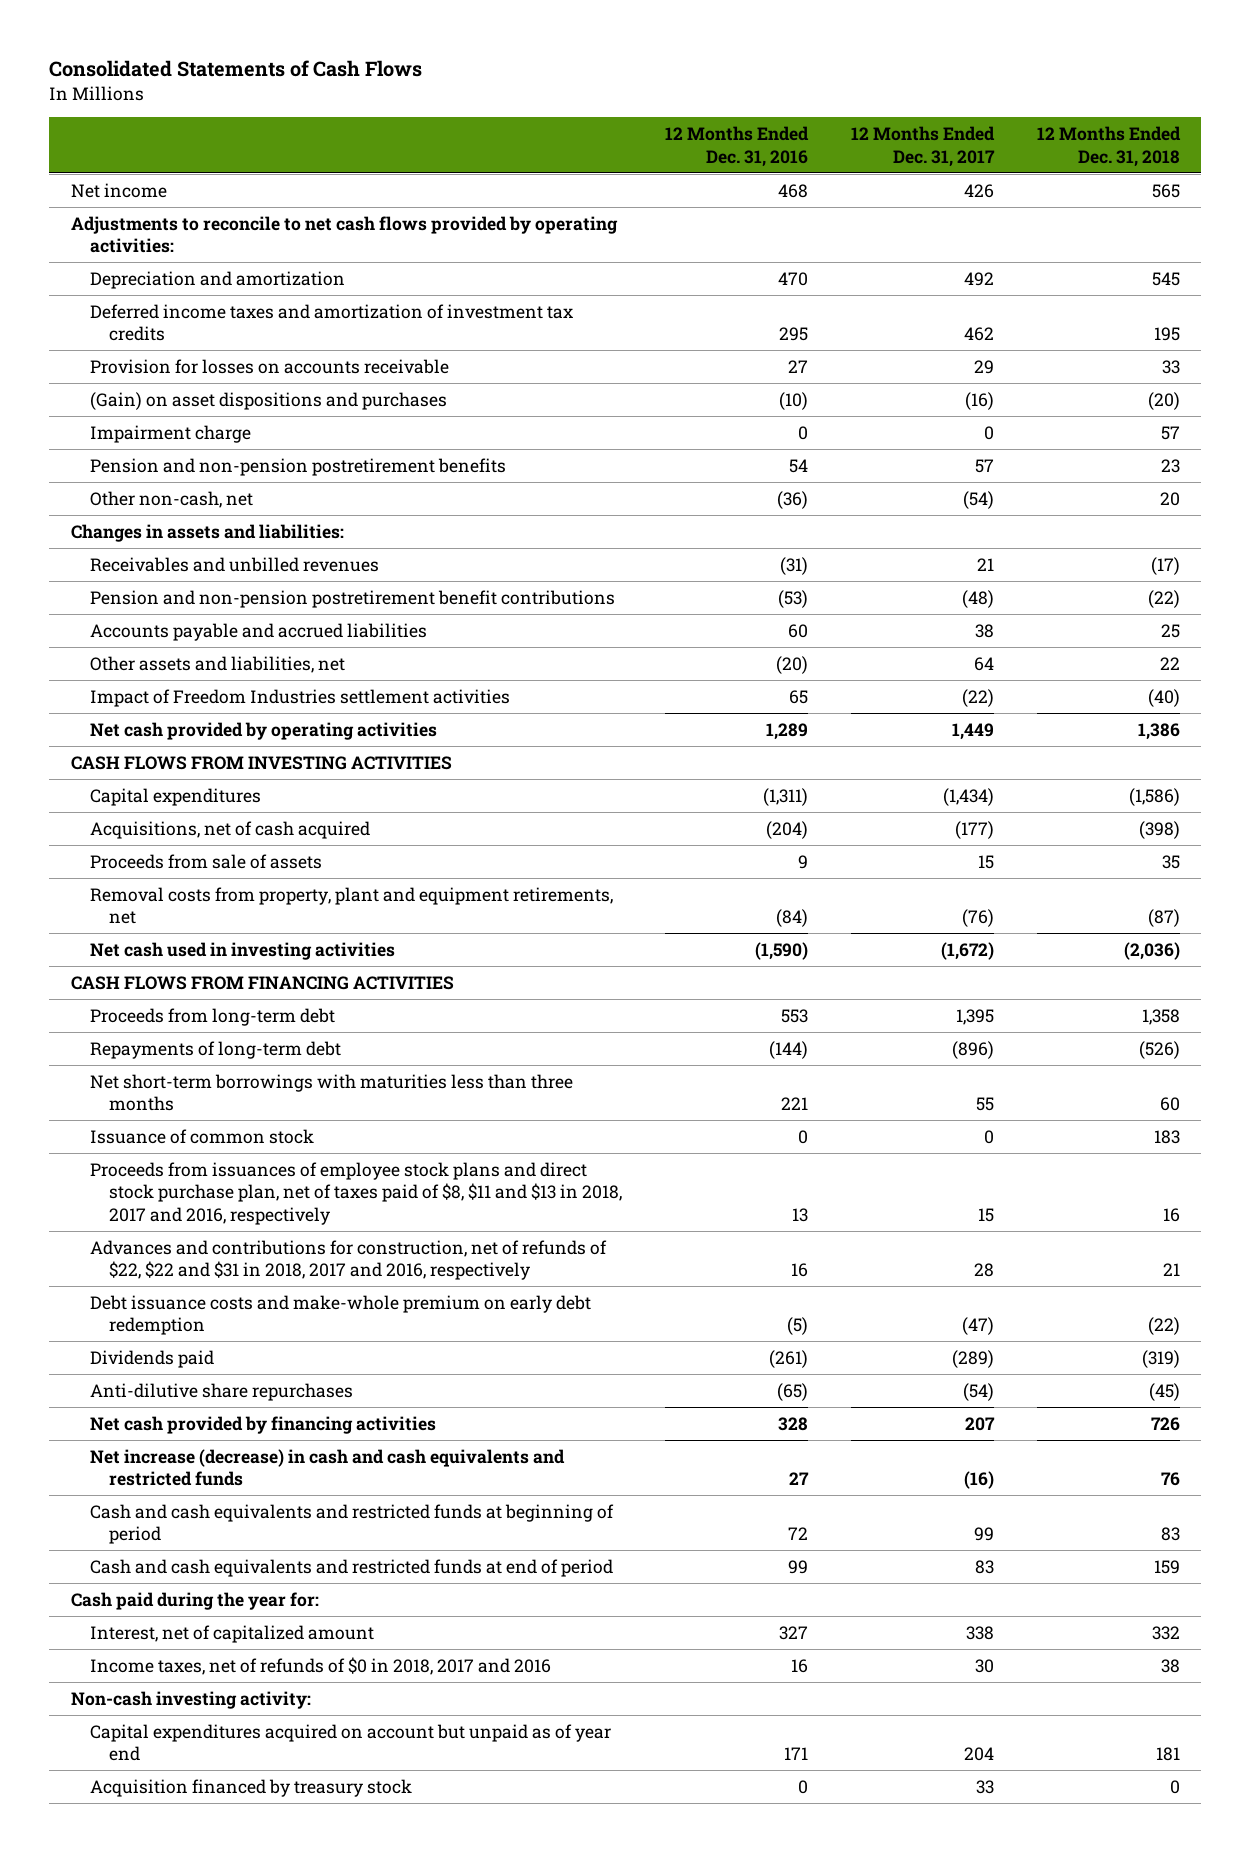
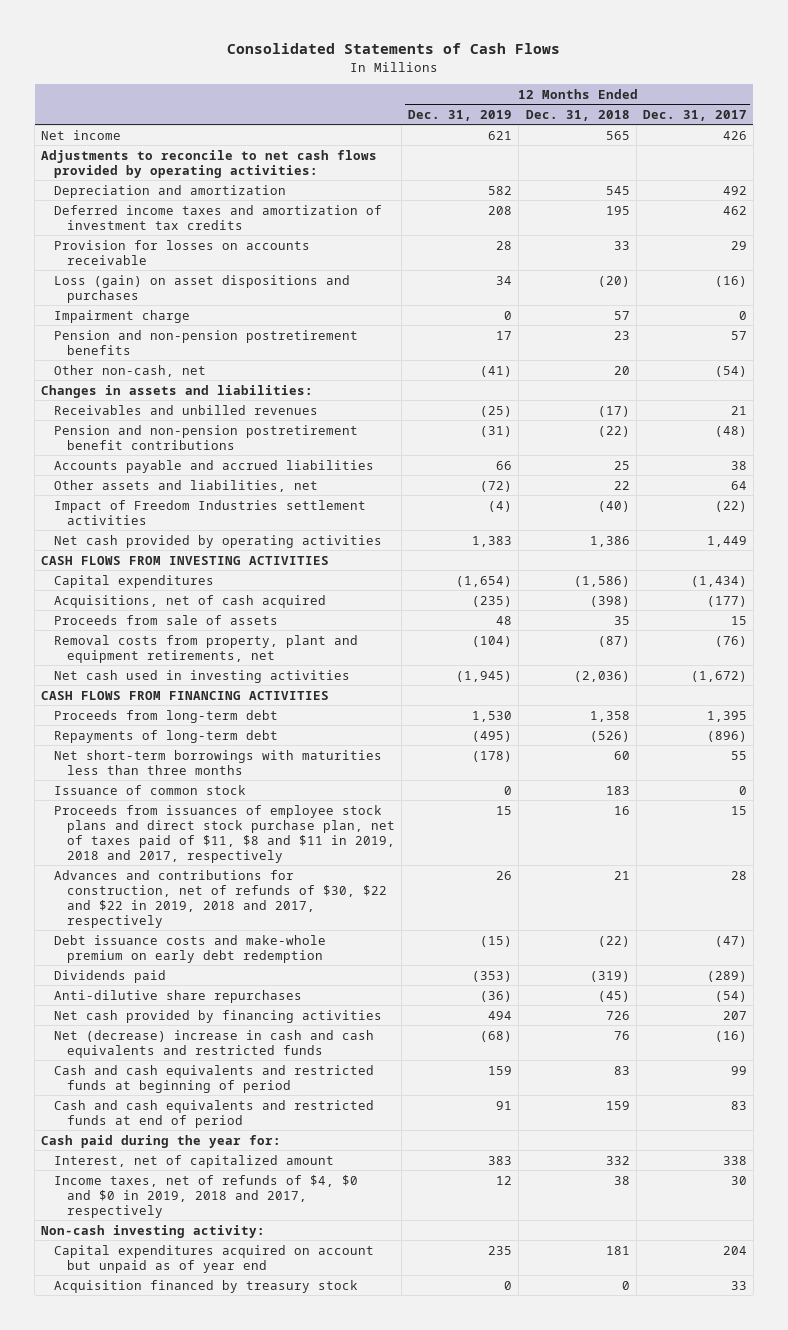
[664,126,809,167] 12 Months Ended Dec. 31, 2016 -> none
none -> [408,109,513,121] Dec. 31, 2019
[89,391,447,410] (Gain) on asset dispositions and purchases -> [54,274,351,303] Loss (gain) on asset dispositions and purchases
[89,1161,622,1225] Proceeds from issuances of employee stock plans and direct stock purchase plan, net of taxes paid of $8, $11 and $13 in 2018, 2017 and 2016, respectively -> [54,804,396,863] Proceeds from issuances of employee stock plans and direct stock purchase plan, net of taxes paid of $11, $8 and $11 in 2019, 2018 and 2017, respectively
[89,1239,607,1281] Advances and contributions for construction, net of refunds of $22, $22 and $31 in 2018, 2017 and 2016, respectively -> [54,869,388,928] Advances and contributions for construction, net of refunds of $30, $22 and $22 in 2019, 2018 and 2017, respectively
[89,1448,565,1487] Net increase (decrease) in cash and cash equivalents and restricted funds -> [54,1029,375,1058] Net (decrease) increase in cash and cash equivalents and restricted funds
[89,1656,551,1675] Income taxes, net of refunds of $0 in 2018, 2017 and 2016 -> [54,1174,359,1218] Income taxes, net of refunds of $4, $0 and $0 in 2019, 2018 and 2017, respectively

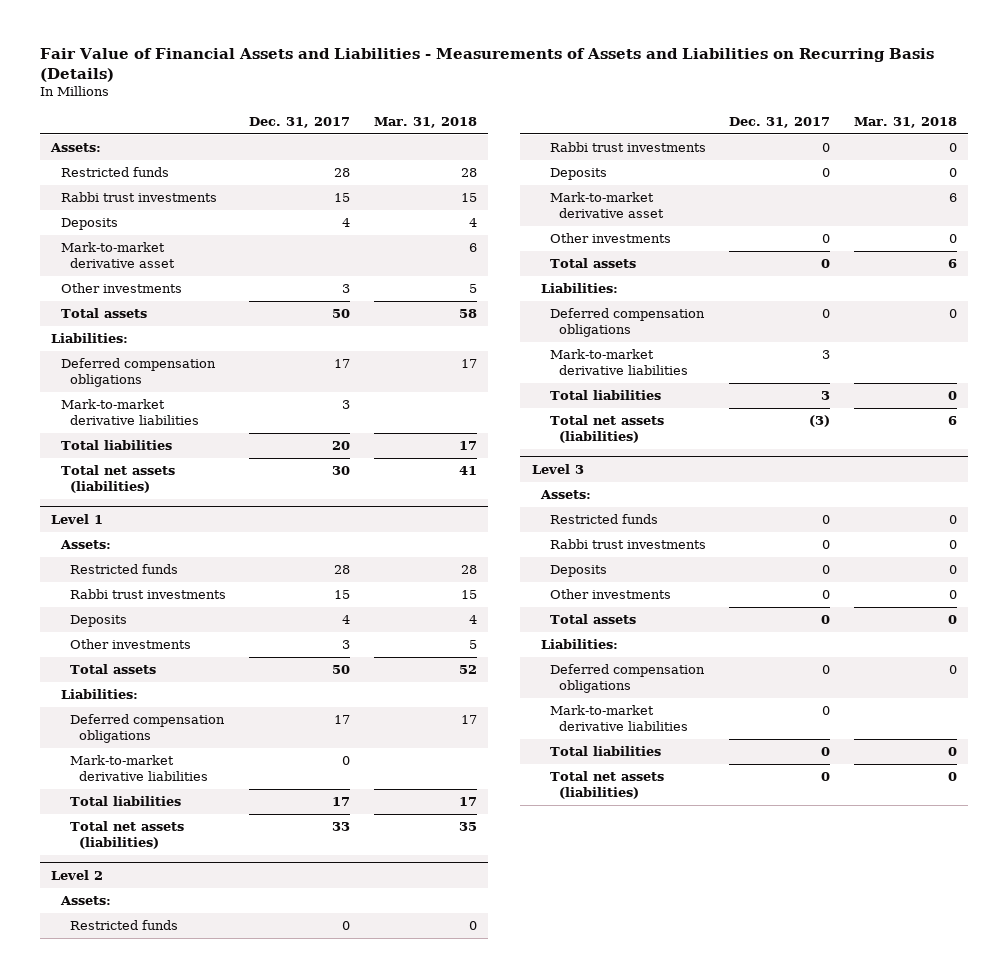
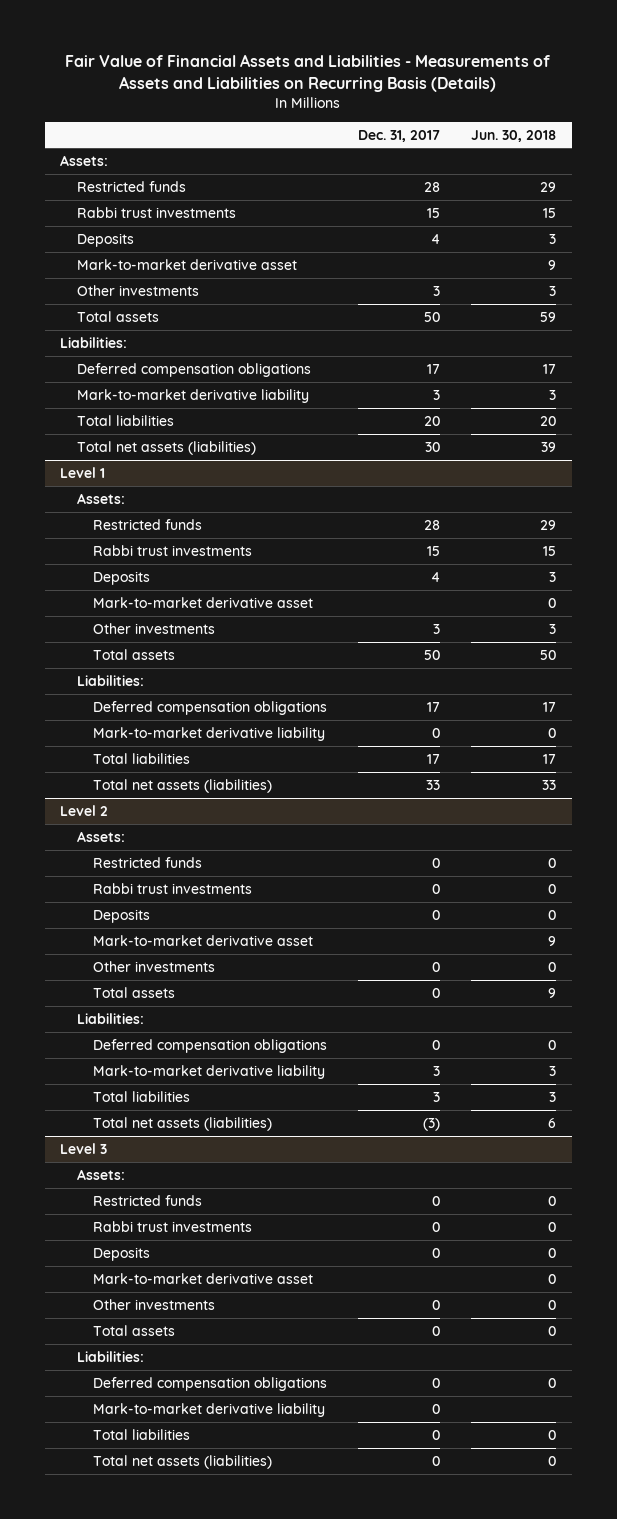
[373,116,477,128] Mar. 31, 2018 -> none
none -> [471,129,557,142] Jun. 30, 2018
[60,399,199,425] Mark-to-market derivative liabilities -> [76,388,309,403] Mark-to-market derivative liability
none -> [92,596,313,608] Mark-to-market derivative asset
[69,755,208,781] Mark-to-market derivative liabilities -> [92,726,325,741] Mark-to-market derivative liability
[550,349,689,375] Mark-to-market derivative liabilities -> [92,1064,325,1079] Mark-to-market derivative liability
none -> [92,1272,313,1284] Mark-to-market derivative asset
[550,705,689,731] Mark-to-market derivative liabilities -> [92,1402,325,1417] Mark-to-market derivative liability

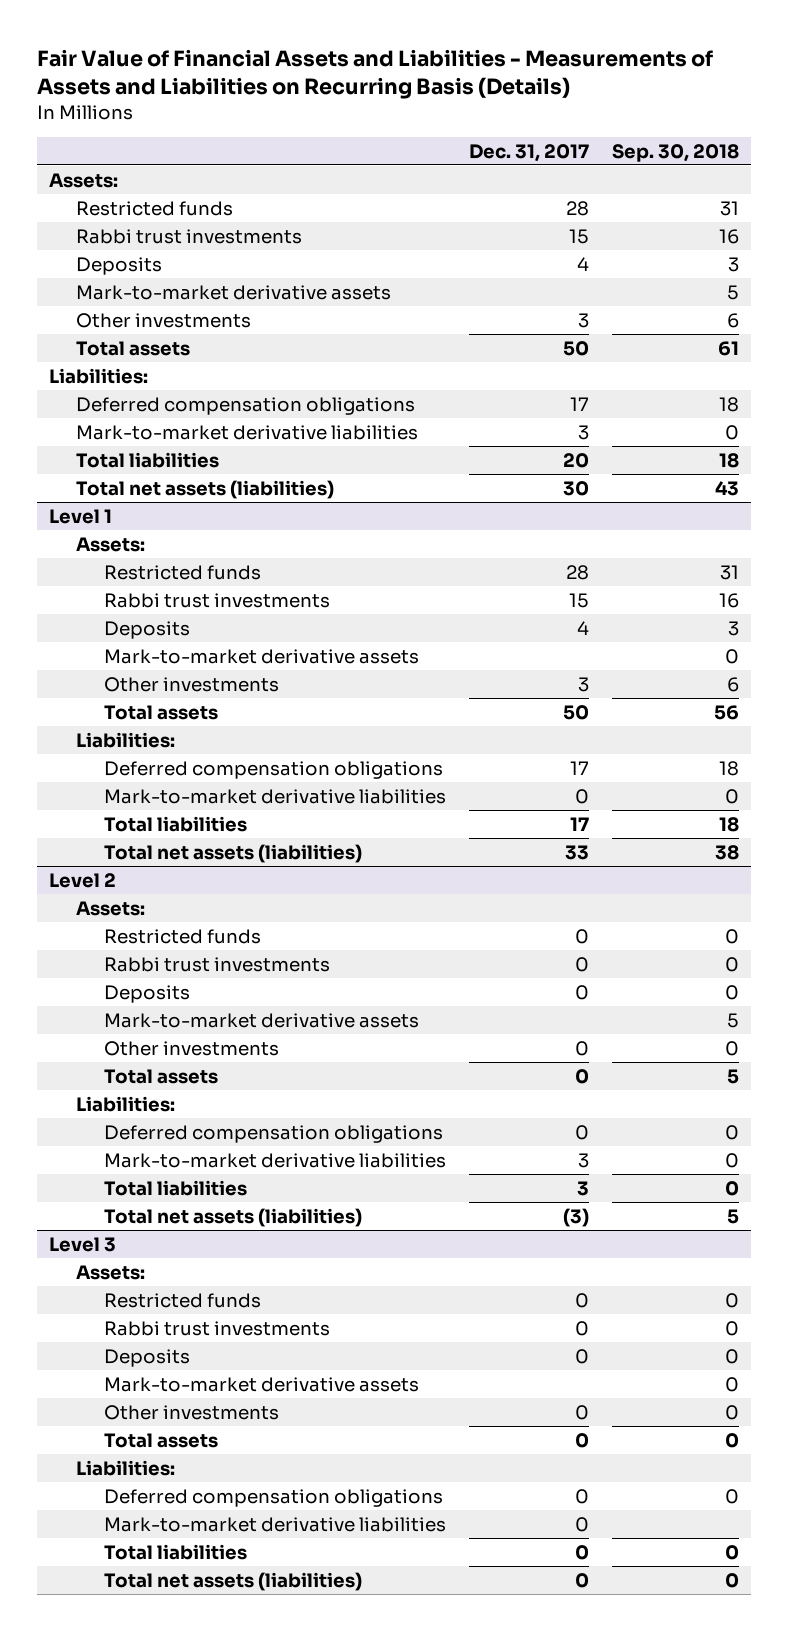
[471,129,557,142] Jun. 30, 2018 -> none
none -> [612,143,740,162] Sep. 30, 2018
[76,258,297,270] Mark-to-market derivative asset -> [76,284,392,300] Mark-to-market derivative assets
[76,388,309,403] Mark-to-market derivative liability -> [76,424,419,440] Mark-to-market derivative liabilities
[92,596,313,608] Mark-to-market derivative asset -> [104,648,420,664] Mark-to-market derivative assets
[92,726,325,741] Mark-to-market derivative liability -> [104,788,447,804] Mark-to-market derivative liabilities
[92,934,313,946] Mark-to-market derivative asset -> [104,1012,420,1028] Mark-to-market derivative assets
[92,1064,325,1079] Mark-to-market derivative liability -> [104,1152,447,1168] Mark-to-market derivative liabilities
[92,1272,313,1284] Mark-to-market derivative asset -> [104,1376,420,1392] Mark-to-market derivative assets
[92,1402,325,1417] Mark-to-market derivative liability -> [104,1516,447,1532] Mark-to-market derivative liabilities

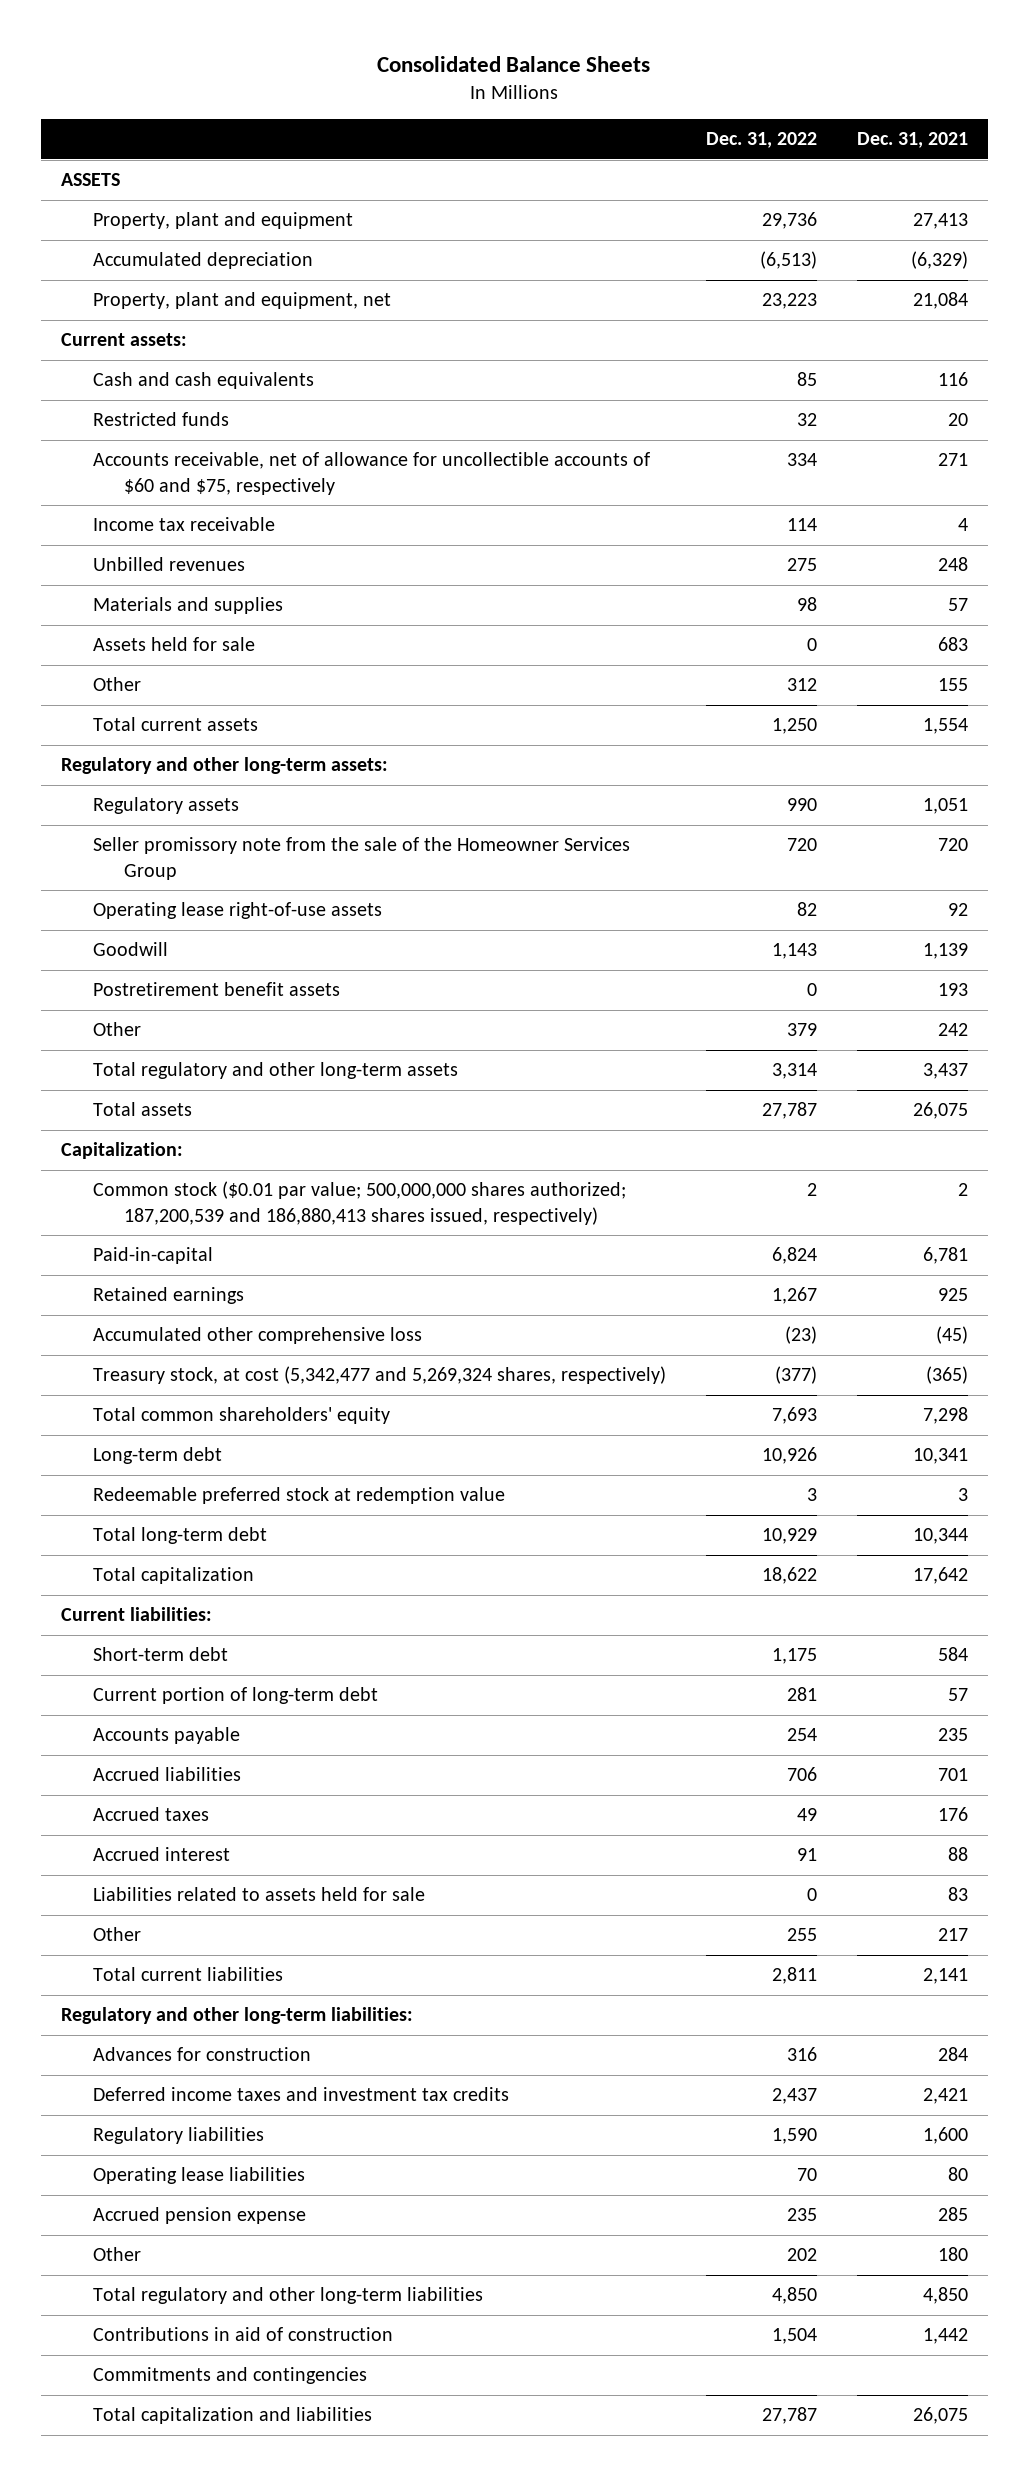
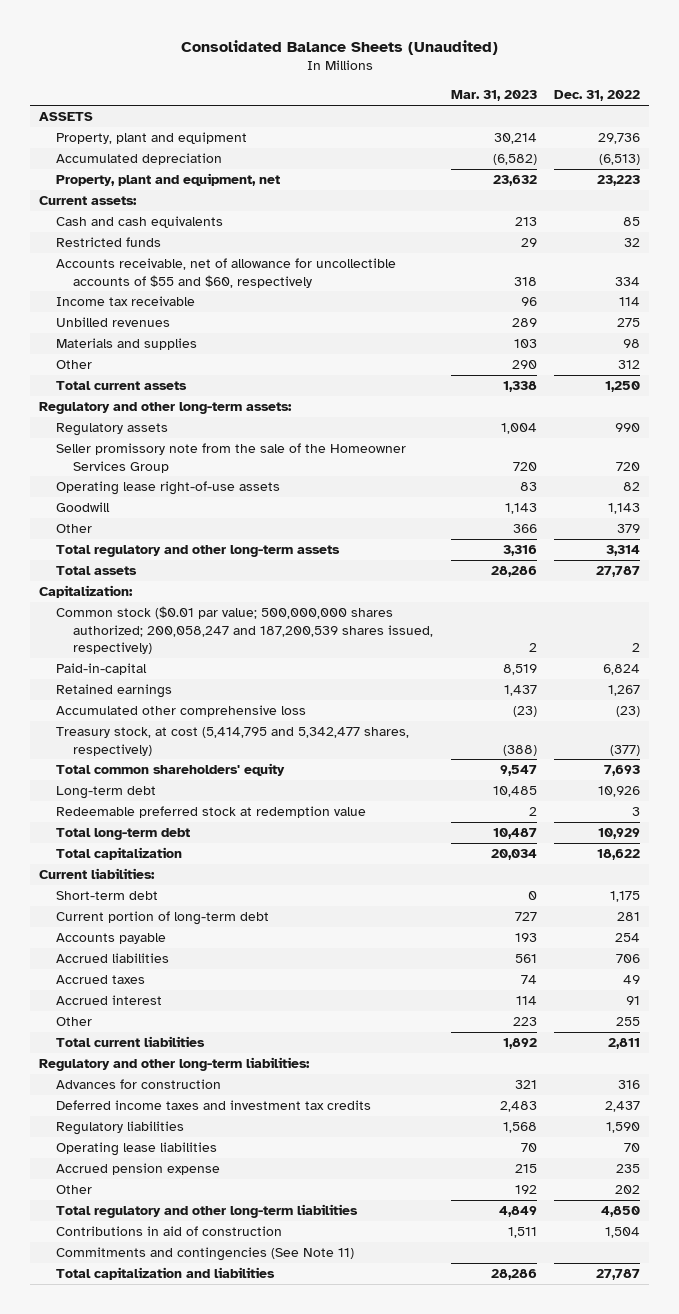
[377,56,651,73] Consolidated Balance Sheets -> [180,39,498,55] Consolidated Balance Sheets (Unaudited)
[856,132,968,149] Dec. 31, 2021 -> none
none -> [450,90,537,102] Mar. 31, 2023
[92,452,650,495] Accounts receivable, net of allowance for uncollectible accounts of $60 and $75, respectively -> [56,258,397,288] Accounts receivable, net of allowance for uncollectible accounts of $55 and $60, respectively
[92,637,255,652] Assets held for sale -> none
[92,982,340,997] Postretirement benefit assets -> none
[92,1181,626,1225] Common stock ($0.01 par value; 500,000,000 shares authorized; 187,200,539 and 186,880,413 shares issued, respectively) -> [56,606,434,655] Common stock ($0.01 par value; 500,000,000 shares authorized; 200,058,247 and 187,200,539 shares issued, respectively)
[92,1366,666,1385] Treasury stock, at cost (5,342,477 and 5,269,324 shares, respectively) -> [56,727,410,756] Treasury stock, at cost (5,414,795 and 5,342,477 shares, respectively)
[92,1887,425,1902] Liabilities related to assets held for sale -> none
[92,2367,367,2385] Commitments and contingencies -> [56,1247,355,1262] Commitments and contingencies (See Note 11)

